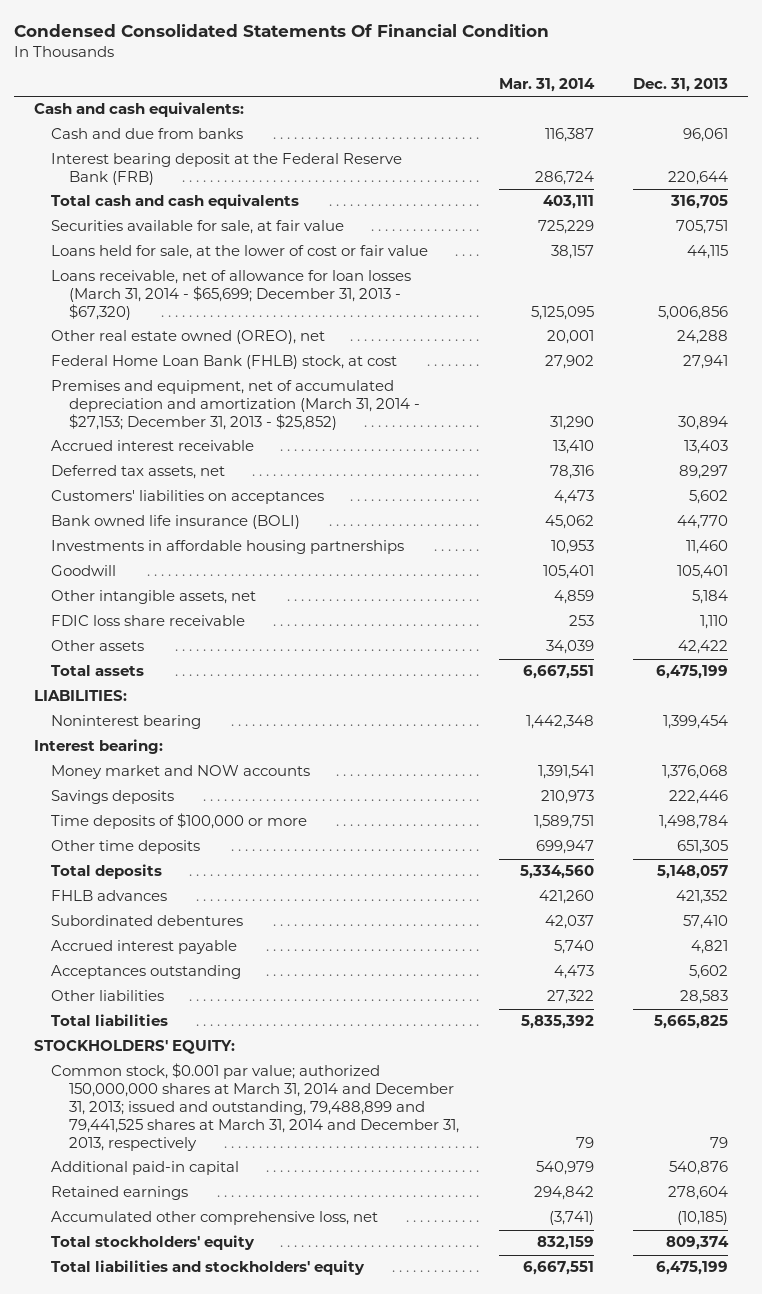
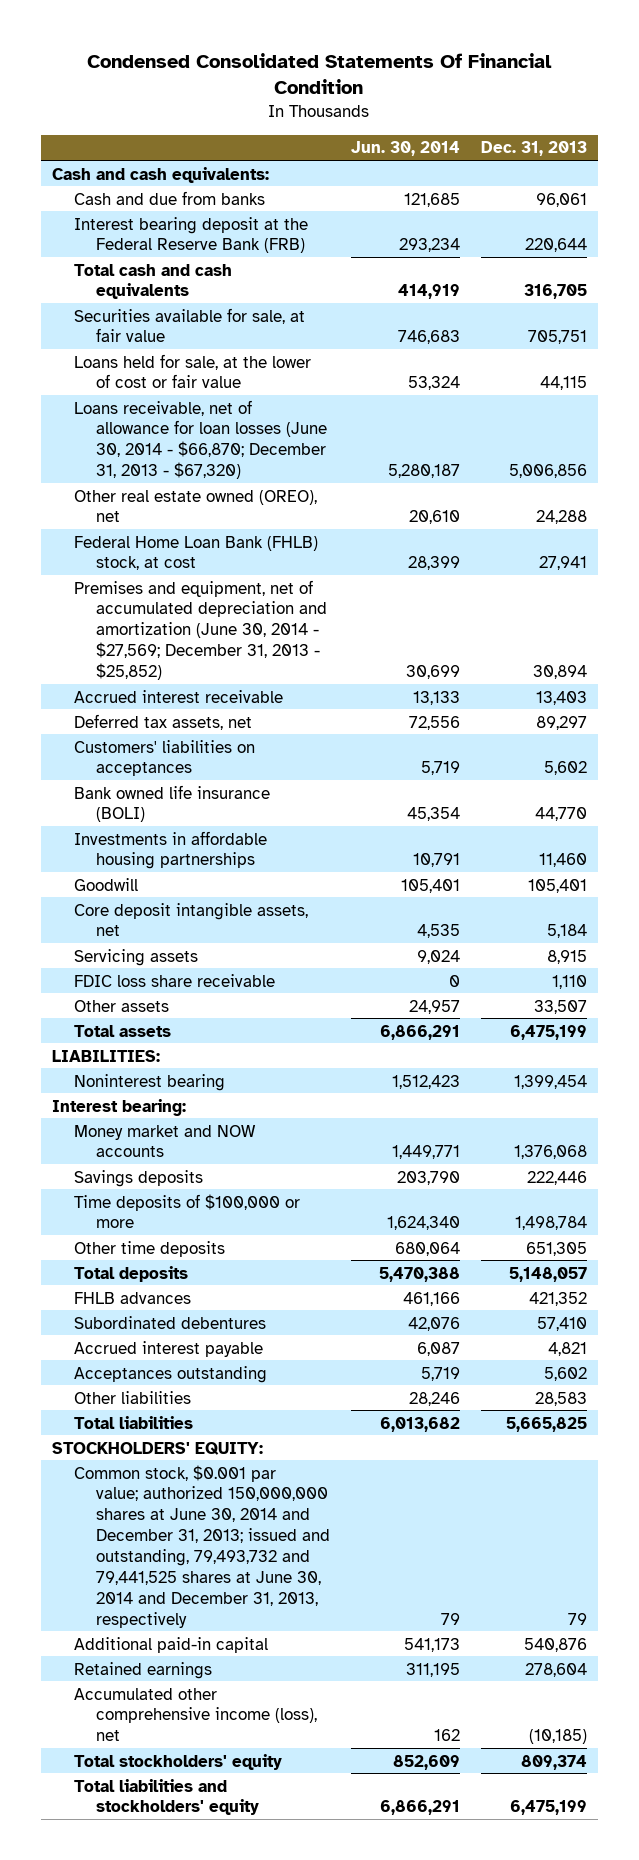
[498,78,595,93] Mar. 31, 2014 -> none
none -> [351,141,461,157] Jun. 30, 2014
[51,270,412,320] Loans receivable, net of allowance for loan losses (March 31, 2014 - $65,699; December 31, 2013 - $67,320) -> [73,399,327,480] Loans receivable, net of allowance for loan losses (June 30, 2014 - $66,870; December 31, 2013 - $67,320)
[51,380,421,430] Premises and equipment, net of accumulated depreciation and amortization (March 31, 2014 - $27,153; December 31, 2013 - $25,852) -> [73,579,327,680] Premises and equipment, net of accumulated depreciation and amortization (June 30, 2014 - $27,569; December 31, 2013 - $25,852)
[51,590,257,605] Other intangible assets, net -> [73,902,308,937] Core deposit intangible assets, net
none -> [73,948,198,966] Servicing assets
[678,640,729,655] 42,422 -> [534,999,588,1014] 33,507
[51,1063,460,1151] Common stock, $0.001 par value; authorized 150,000,000 shares at March 31, 2014 and December 31, 2013; issued and outstanding, 79,488,899 and 79,441,525 shares at March 31, 2014 and December 31, 2013, respectively -> [73,1464,330,1628] Common stock, $0.001 par value; authorized 150,000,000 shares at June 30, 2014 and December 31, 2013; issued and outstanding, 79,493,732 and 79,441,525 shares at June 30, 2014 and December 31, 2013, respectively
[51,1211,379,1226] Accumulated other comprehensive loss, net -> [73,1687,317,1742] Accumulated other comprehensive income (loss), net

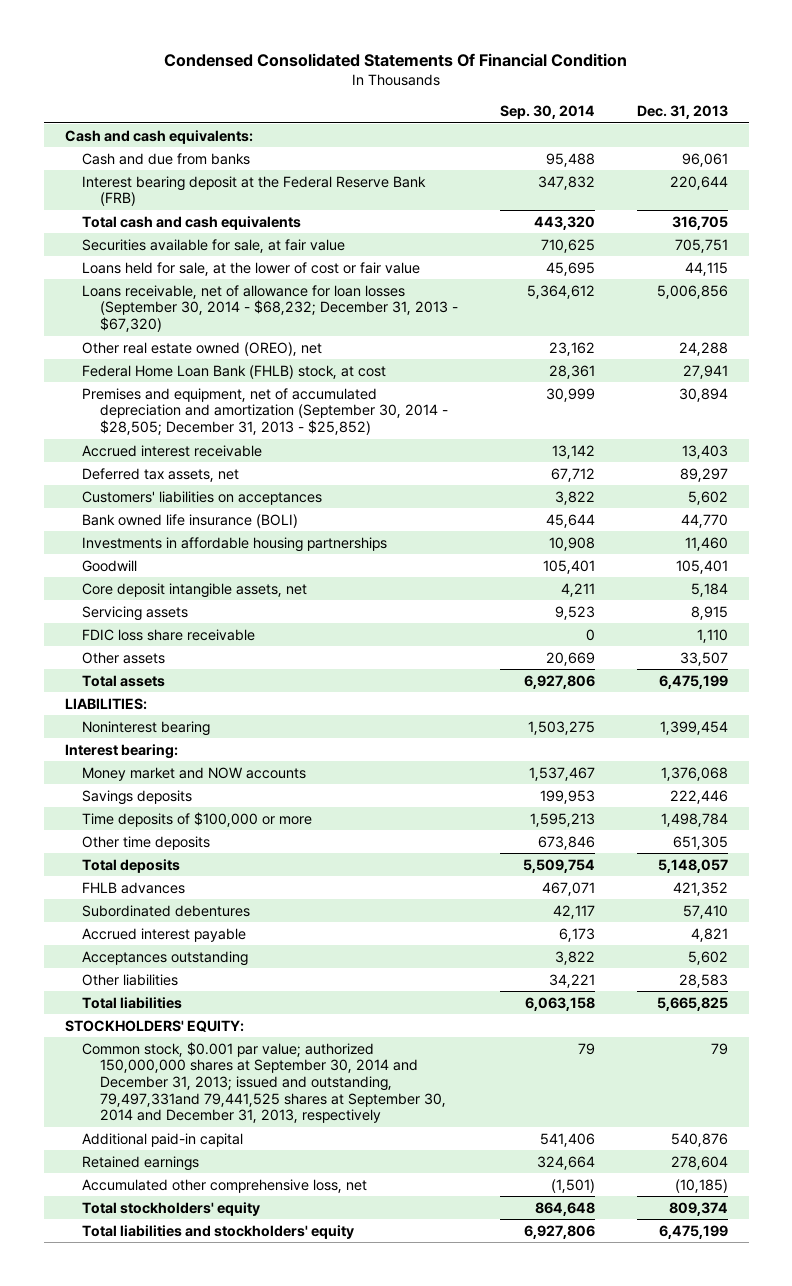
[351,141,461,157] Jun. 30, 2014 -> none
none -> [499,105,595,120] Sep. 30, 2014
[73,399,327,480] Loans receivable, net of allowance for loan losses (June 30, 2014 - $66,870; December 31, 2013 - $67,320) -> [82,284,459,332] Loans receivable, net of allowance for loan losses (September 30, 2014 - $68,232; December 31, 2013 - $67,320)
[73,579,327,680] Premises and equipment, net of accumulated depreciation and amortization (June 30, 2014 - $27,569; December 31, 2013 - $25,852) -> [82,387,449,435] Premises and equipment, net of accumulated depreciation and amortization (September 30, 2014 - $28,505; December 31, 2013 - $25,852)
[73,1464,330,1628] Common stock, $0.001 par value; authorized 150,000,000 shares at June 30, 2014 and December 31, 2013; issued and outstanding, 79,493,732 and 79,441,525 shares at June 30, 2014 and December 31, 2013, respectively -> [82,1041,447,1124] Common stock, $0.001 par value; authorized 150,000,000 shares at September 30, 2014 and December 31, 2013; issued and outstanding, 79,497,331and 79,441,525 shares at September 30, 2014 and December 31, 2013, respectively
[73,1687,317,1742] Accumulated other comprehensive income (loss), net -> [82,1178,368,1193] Accumulated other comprehensive loss, net

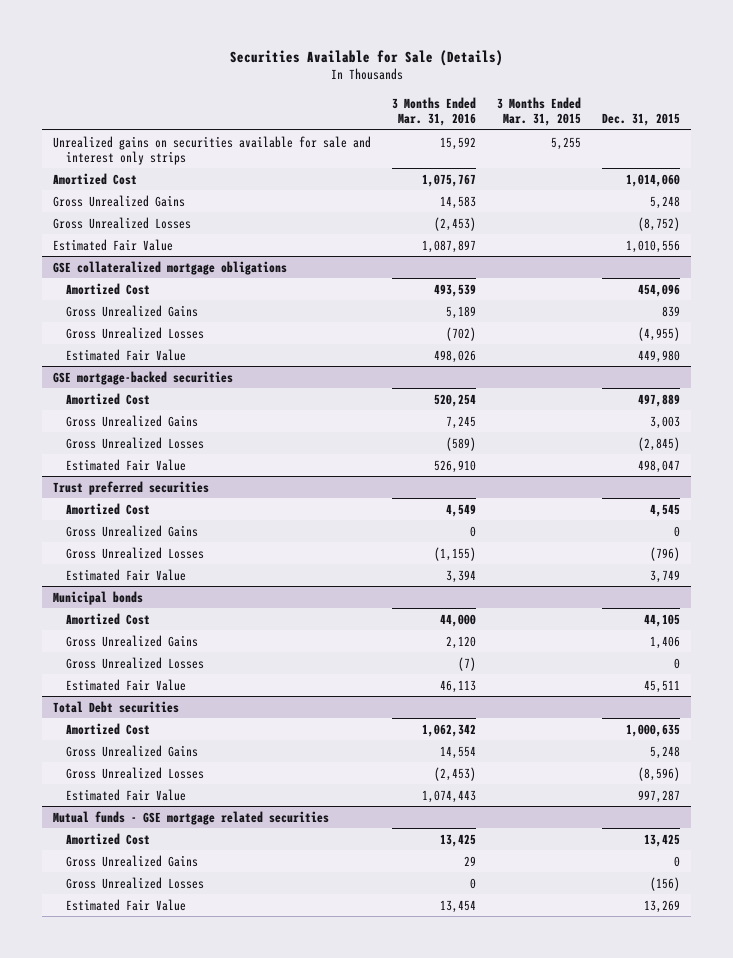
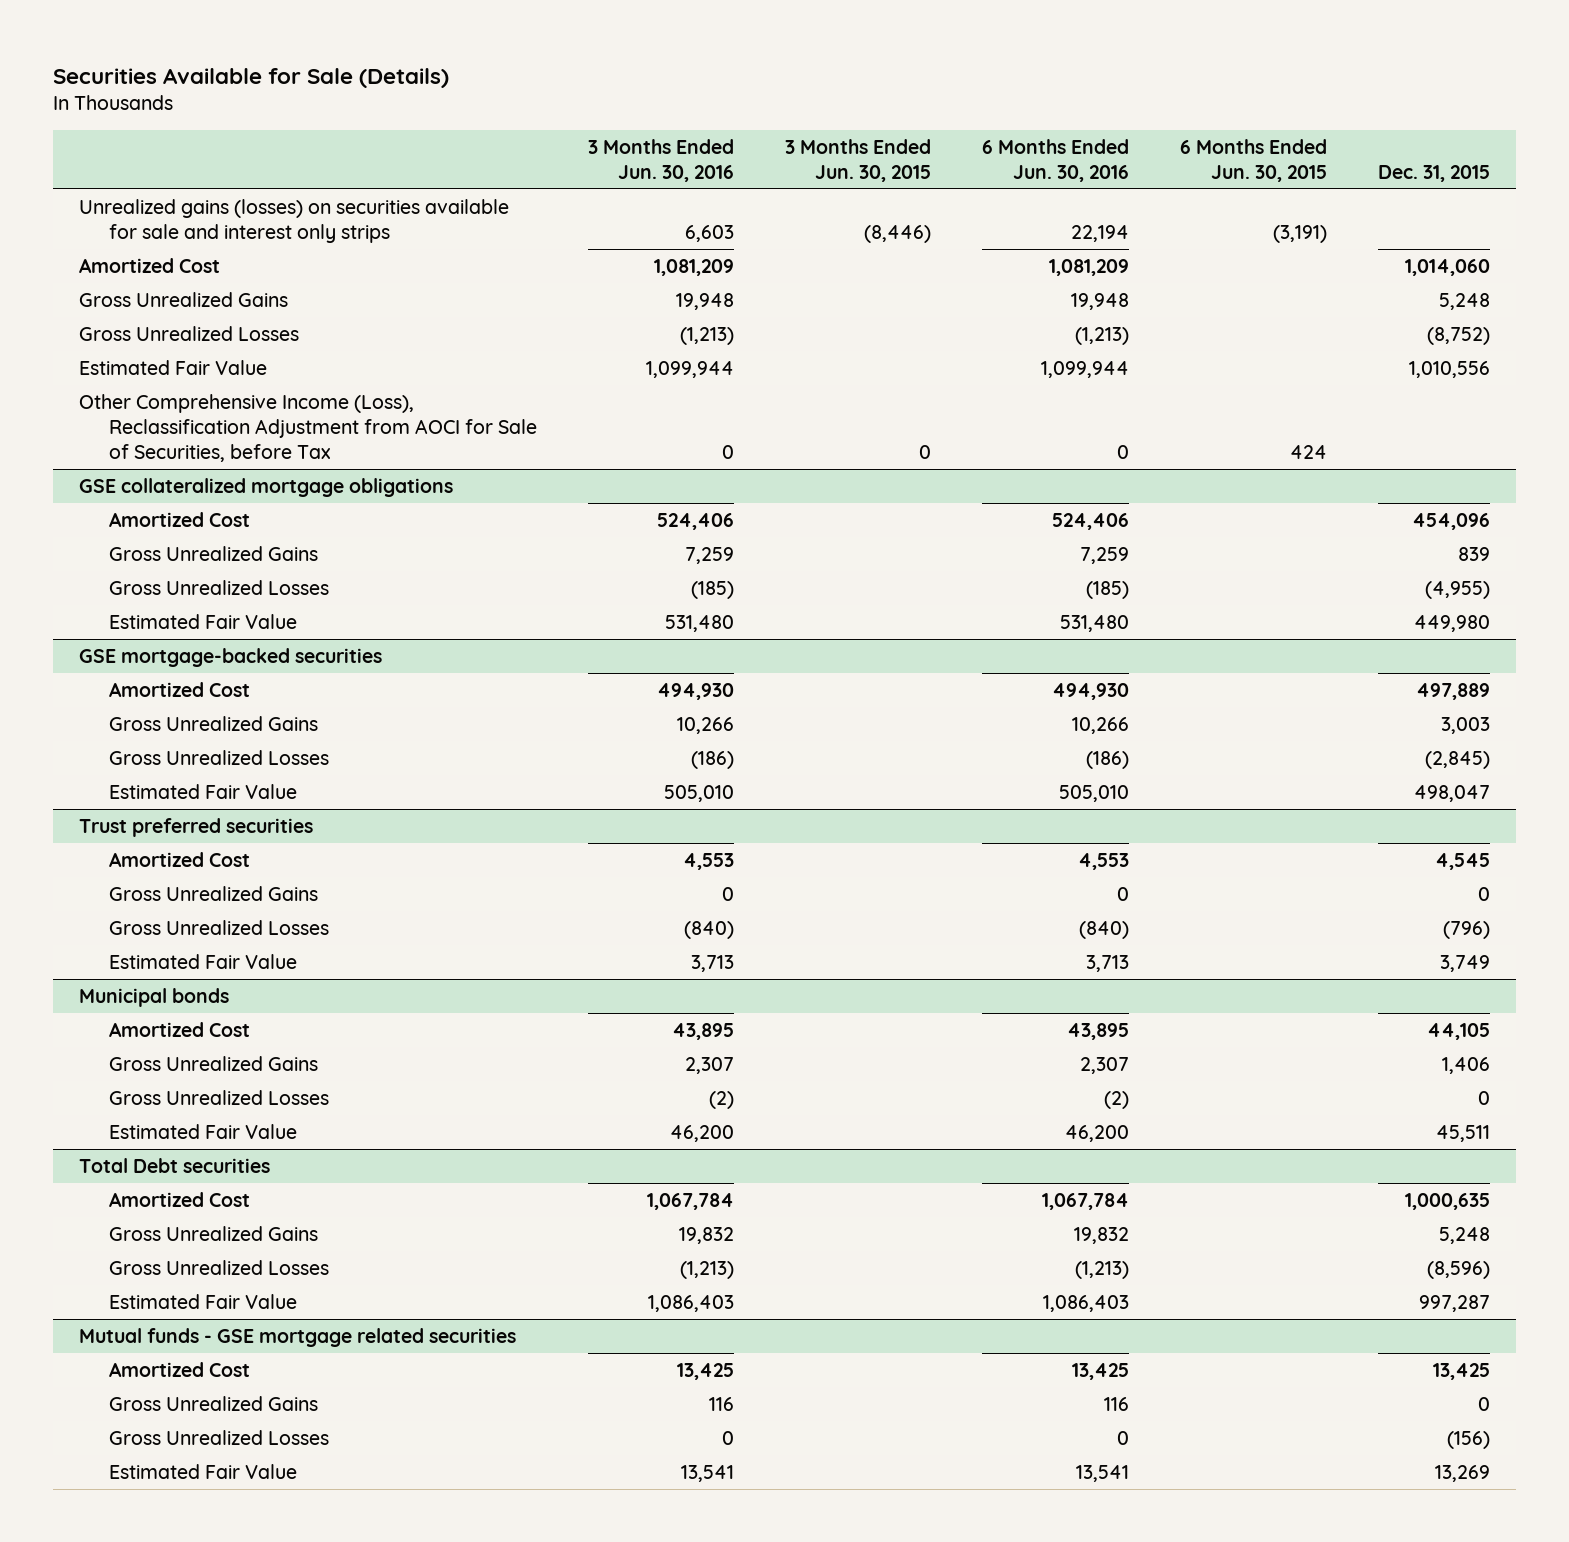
[391,96,476,126] 3 Months Ended Mar. 31, 2016 -> none
[497,96,582,126] 3 Months Ended Mar. 31, 2015 -> none
none -> [587,138,734,182] 3 Months Ended Jun. 30, 2016
none -> [784,138,931,182] 3 Months Ended Jun. 30, 2015
none -> [982,138,1130,182] 6 Months Ended Jun. 30, 2016
none -> [1180,138,1328,182] 6 Months Ended Jun. 30, 2015
[52,135,371,165] Unrealized gains on securities available for sale and interest only strips -> [78,198,509,243] Unrealized gains (losses) on securities available for sale and interest only strips
none -> [78,393,537,463] Other Comprehensive Income (Loss), Reclassification Adjustment from AOCI for Sale of Securities, before Tax

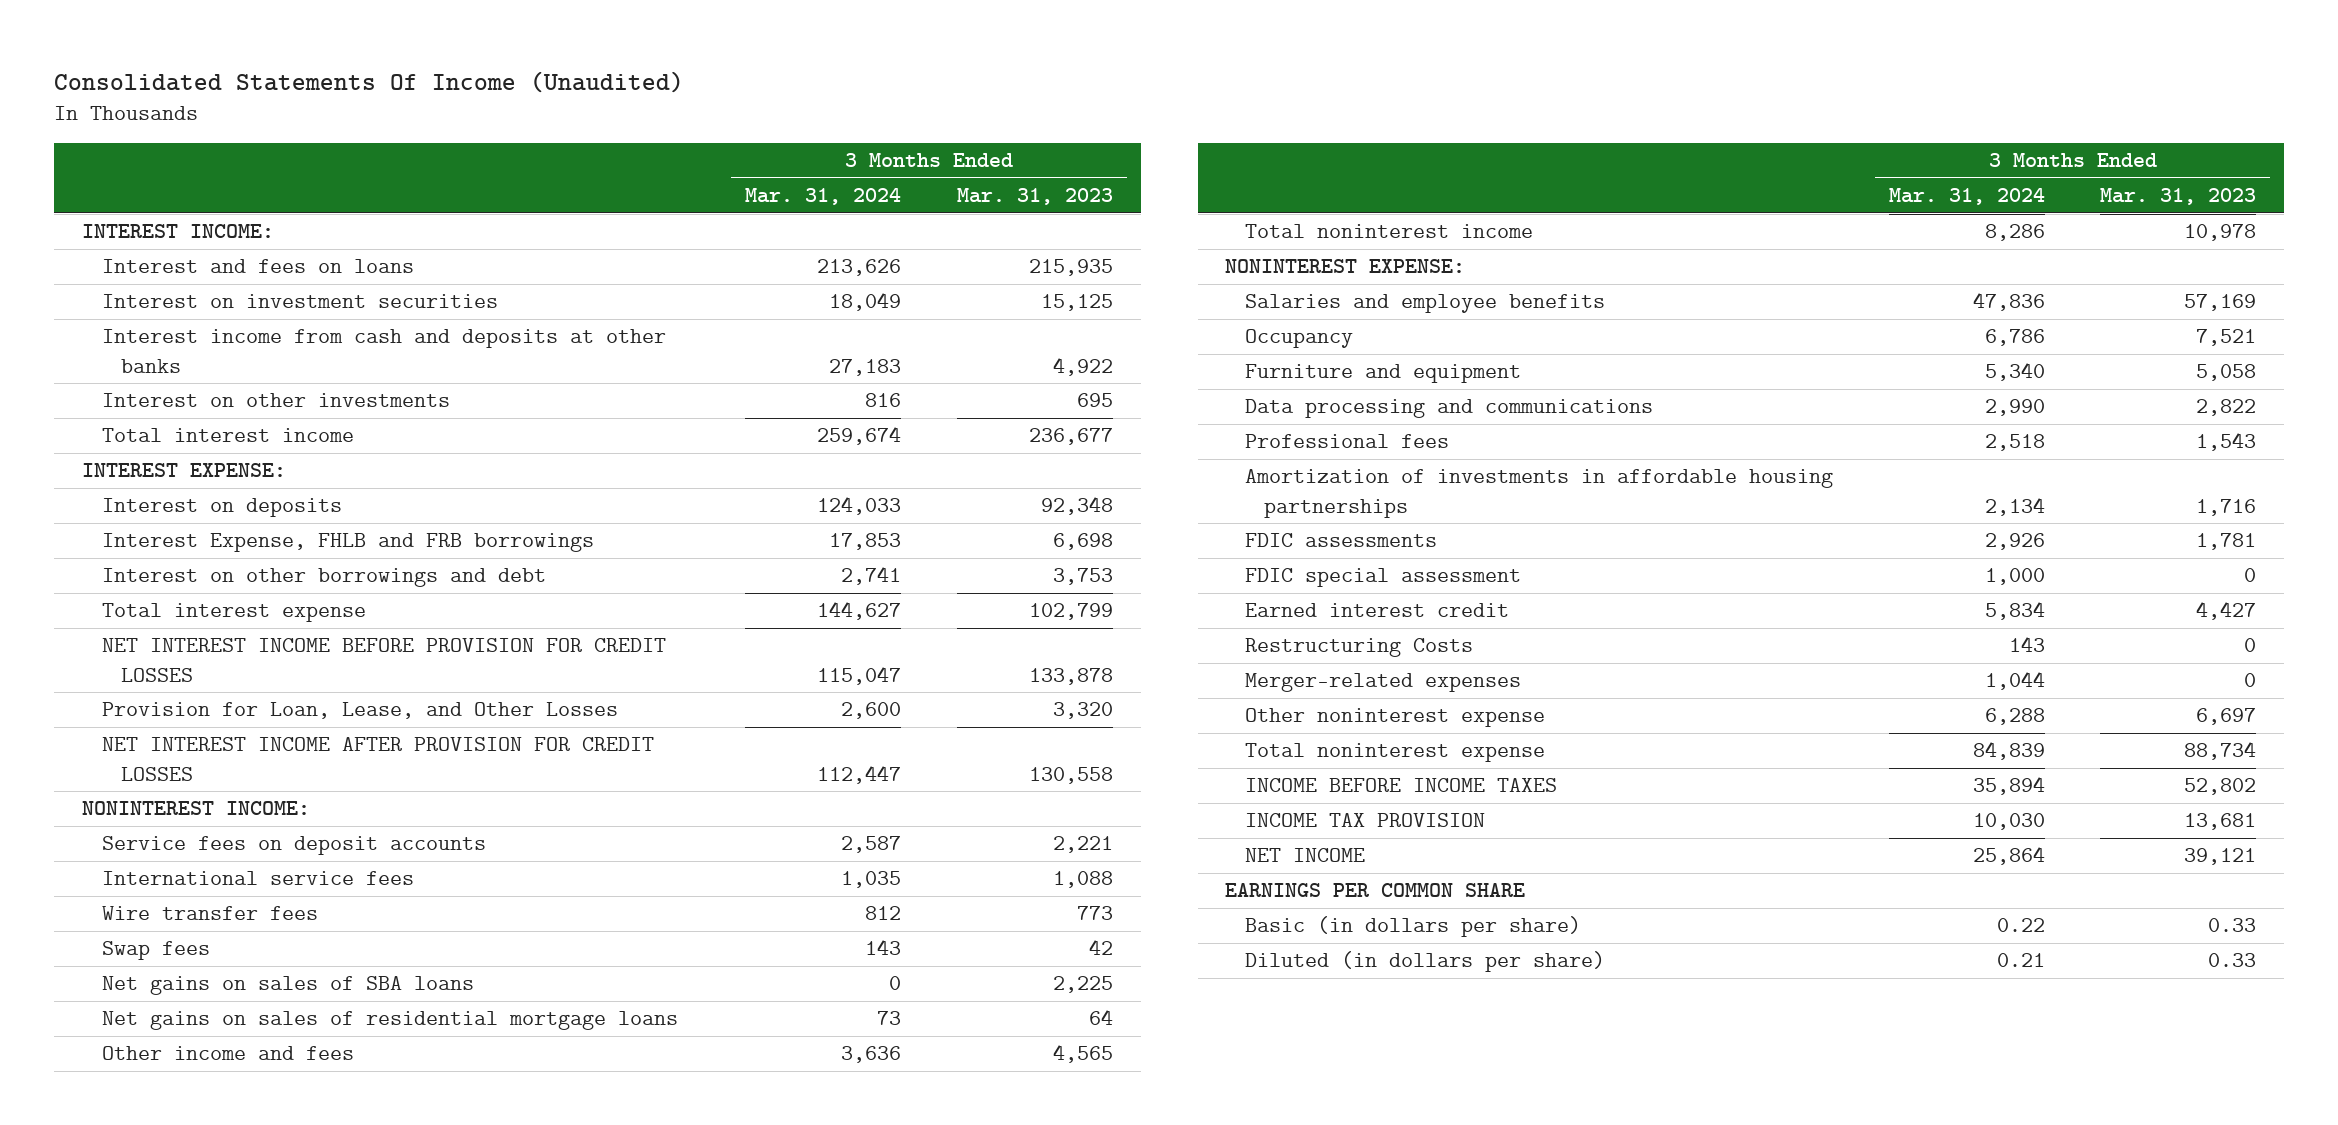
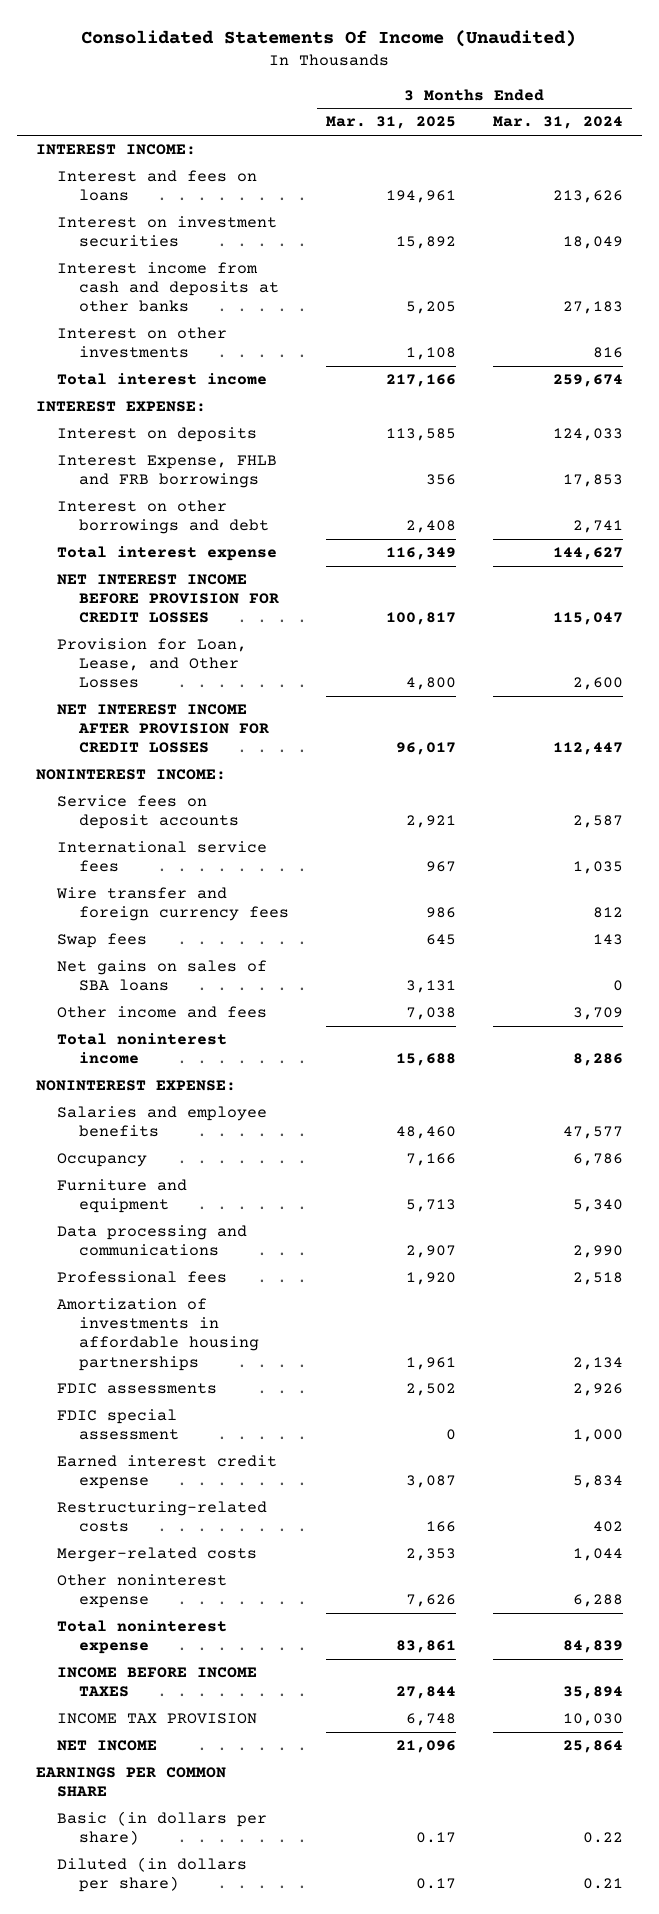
[956,188,1113,206] Mar. 31, 2023 -> none
none -> [325,116,456,130] Mar. 31, 2025
[101,906,318,921] Wire transfer fees -> [56,887,289,922] Wire transfer and foreign currency fees
[101,1011,678,1031] Net gains on sales of residential mortgage loans -> none
[841,1046,902,1064] 3,636 -> [573,1007,624,1021] 3,709
[1972,292,2045,312] 47,836 -> [563,1126,624,1140] 47,577
[1244,603,1509,618] Earned interest credit -> [57,1455,278,1490] Earned interest credit expense
[1244,638,1473,658] Restructuring Costs -> [57,1501,268,1533] Restructuring-related costs
[2008,636,2045,653] 143 -> [593,1521,624,1533] 402
[1244,673,1521,693] Merger-related expenses -> [57,1547,258,1563] Merger-related costs

